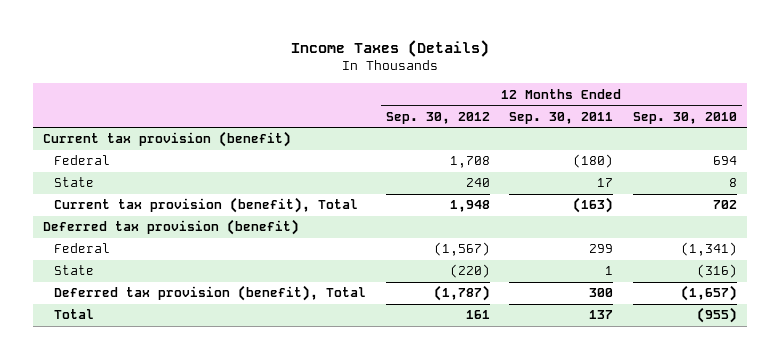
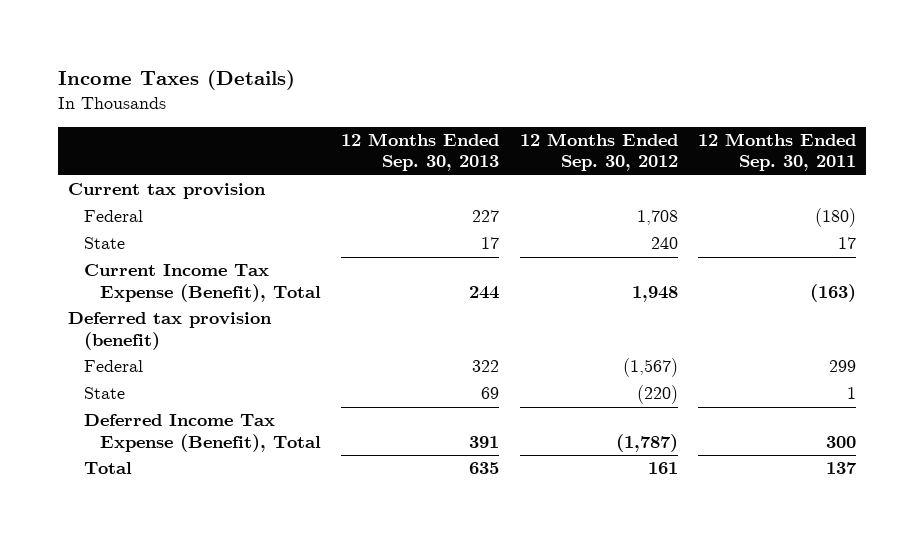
[632,111,737,124] Sep. 30, 2010 -> none
none -> [341,132,500,172] 12 Months Ended Sep. 30, 2013
[43,131,292,148] Current tax provision (benefit) -> [68,183,267,200] Current tax provision
[54,197,359,214] Current tax provision (benefit), Total -> [84,264,321,302] Current Income Tax Expense (Benefit), Total
[54,285,367,302] Deferred tax provision (benefit), Total -> [84,414,321,452] Deferred Income Tax Expense (Benefit), Total

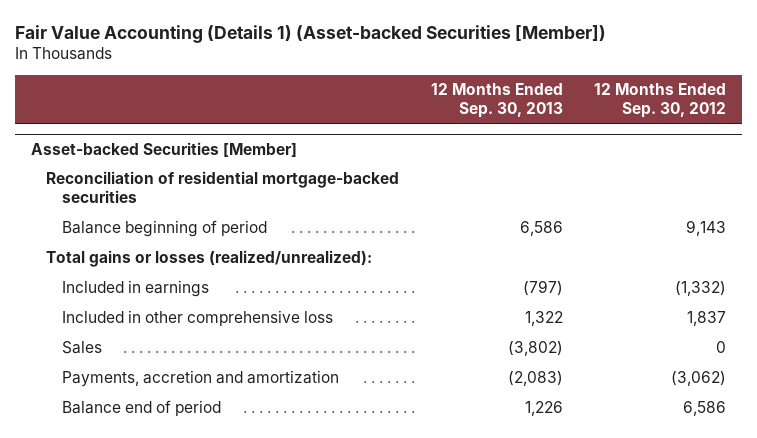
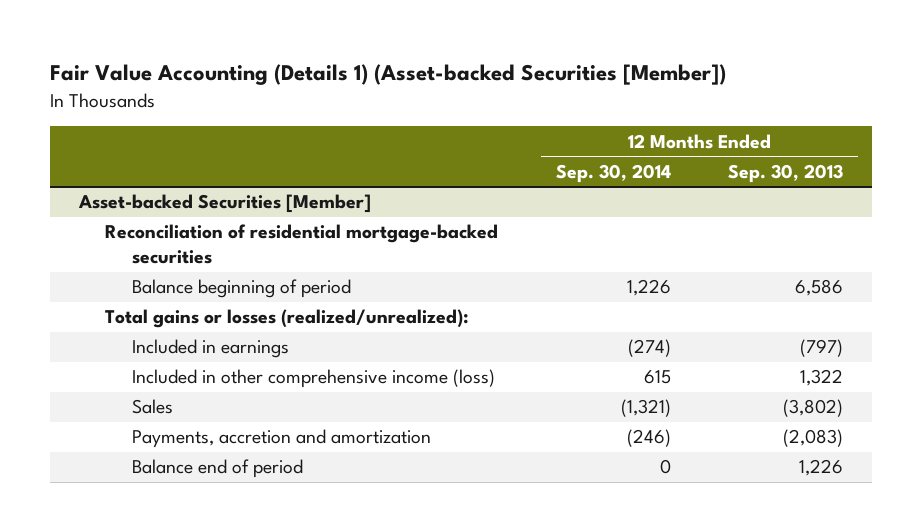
[594,83,727,119] 12 Months Ended Sep. 30, 2012 -> none
none -> [555,163,671,183] Sep. 30, 2014
[61,310,333,327] Included in other comprehensive loss -> [131,369,495,389] Included in other comprehensive income (loss)

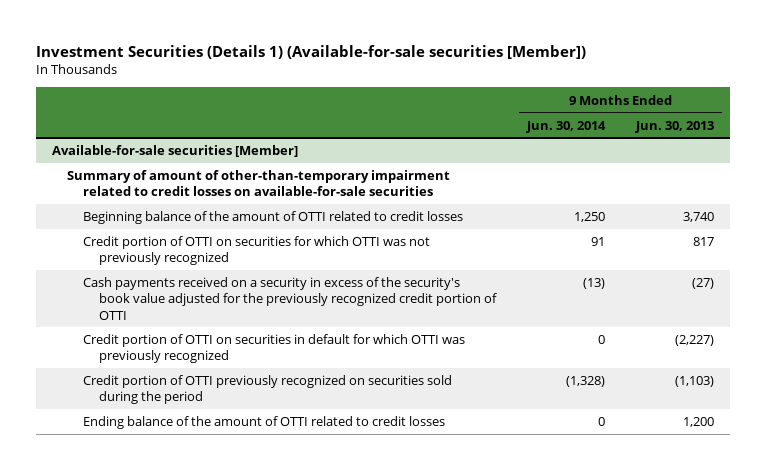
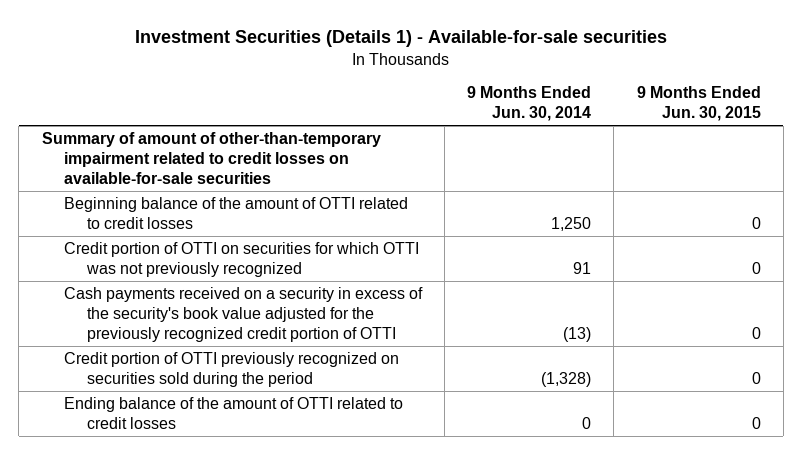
[36,44,587,59] Investment Securities (Details 1) (Available-for-sale securities [Member]) -> [135,30,668,48] Investment Securities (Details 1) - Available-for-sale securities
[635,120,715,133] Jun. 30, 2013 -> none
none -> [636,86,761,122] 9 Months Ended Jun. 30, 2015
[51,145,298,158] Available-for-sale securities [Member] -> none
[82,334,465,364] Credit portion of OTTI on securities in default for which OTTI was previously recognized -> none

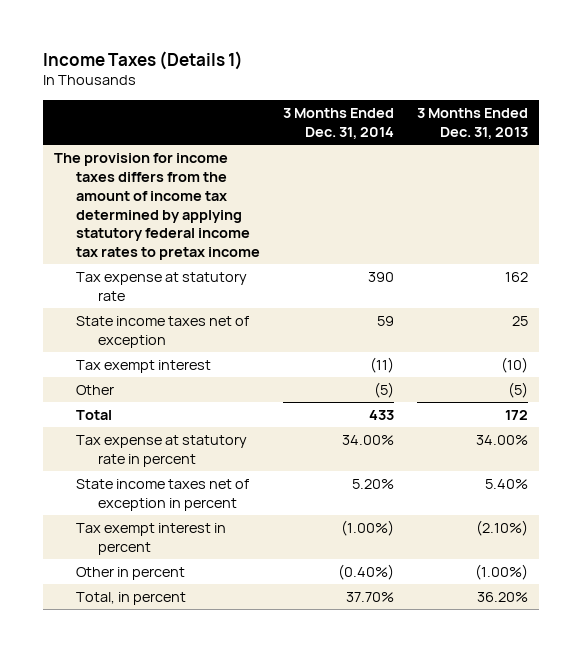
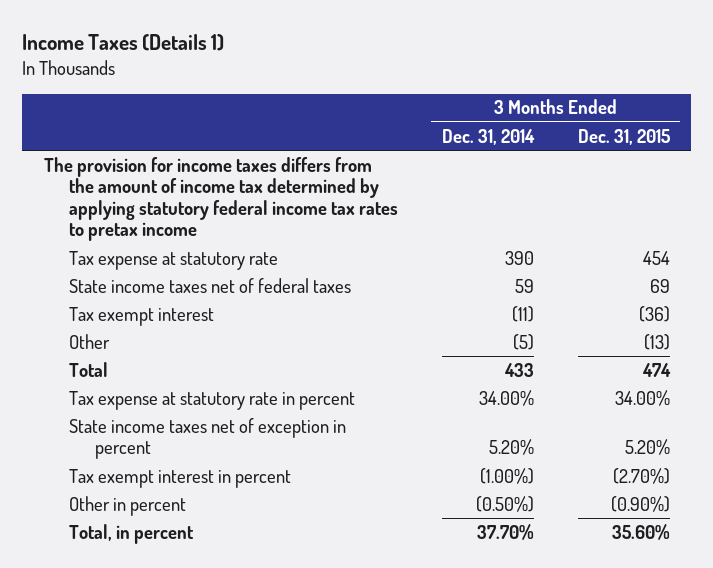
[416,108,528,139] 3 Months Ended Dec. 31, 2013 -> none
none -> [577,128,670,145] Dec. 31, 2015
[76,315,250,348] State income taxes net of exception -> [69,277,352,293] State income taxes net of federal taxes
[338,563,395,580] (0.40%) -> [475,495,534,512] (0.50%)

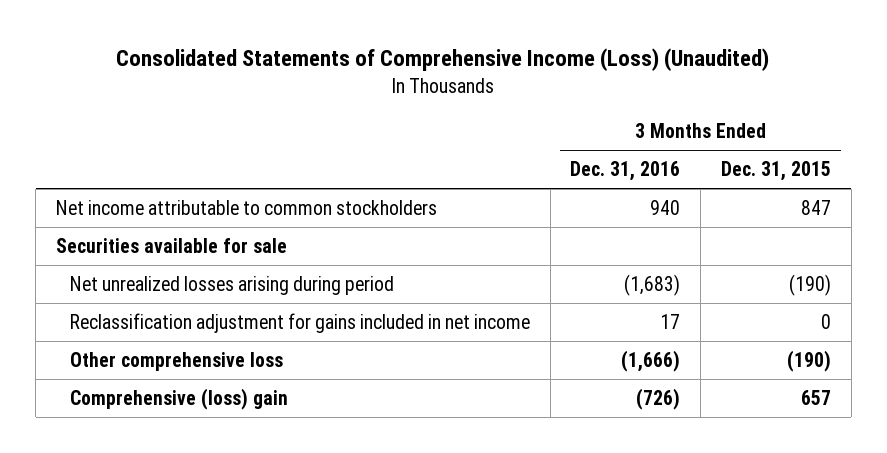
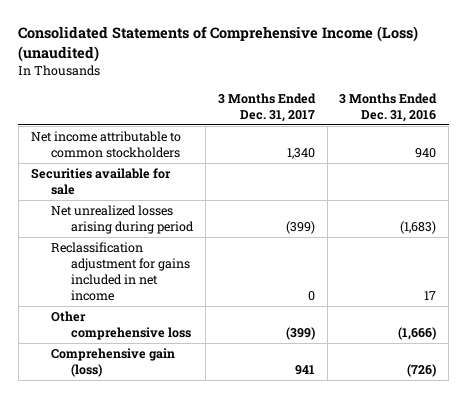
[116,48,770,72] Consolidated Statements of Comprehensive Income (Loss) (Unaudited) -> [18,25,419,62] Consolidated Statements of Comprehensive Income (Loss) (unaudited)
[721,161,832,182] Dec. 31, 2015 -> none
none -> [217,92,316,122] 3 Months Ended Dec. 31, 2017
[69,387,288,410] Comprehensive (loss) gain -> [50,348,175,378] Comprehensive gain (loss)

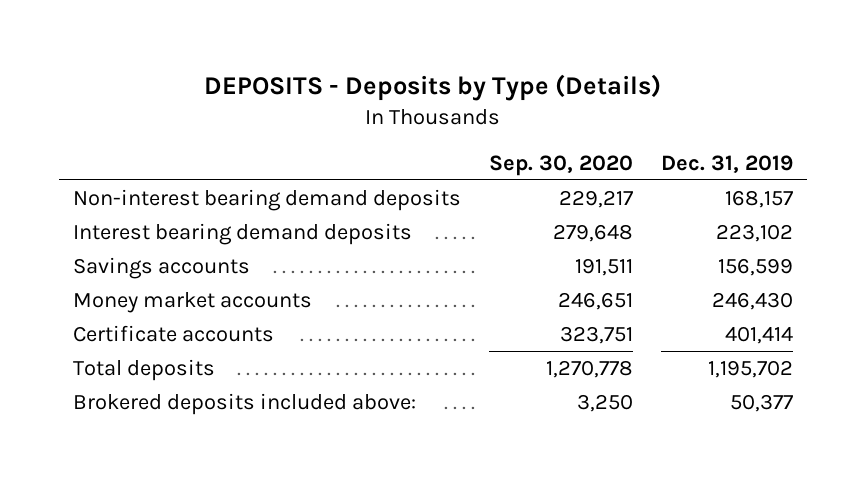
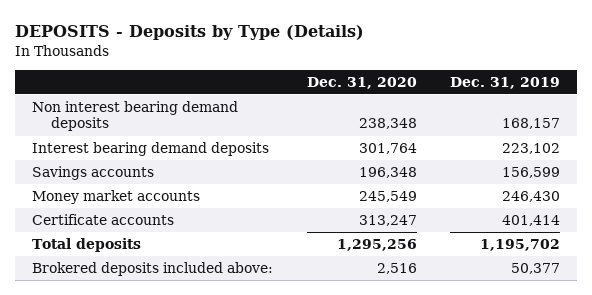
[489,154,634,176] Sep. 30, 2020 -> none
none -> [306,76,417,89] Dec. 31, 2020
[73,189,462,212] Non-interest bearing demand deposits -> [32,101,239,132] Non interest bearing demand deposits

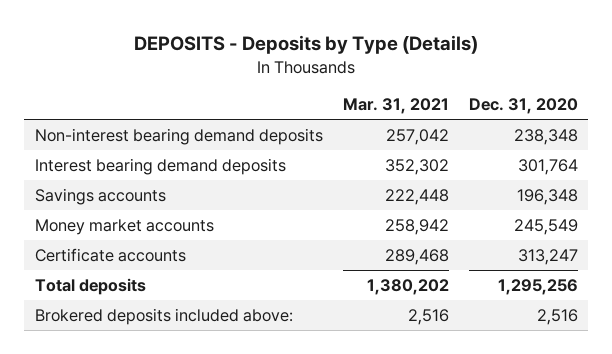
[450,76,561,89] Dec. 31, 2019 -> none
none -> [342,98,449,115] Mar. 31, 2021
[32,101,239,132] Non interest bearing demand deposits -> [34,127,323,145] Non-interest bearing demand deposits

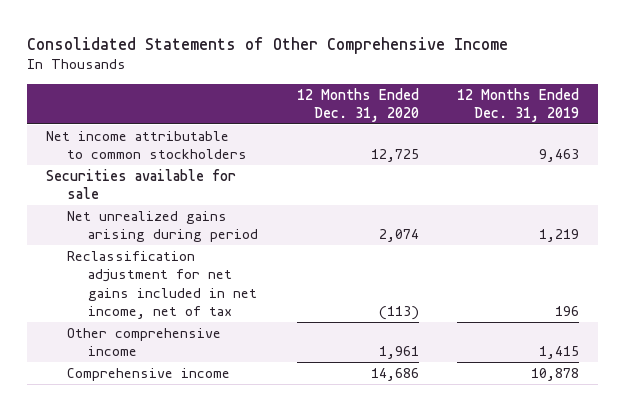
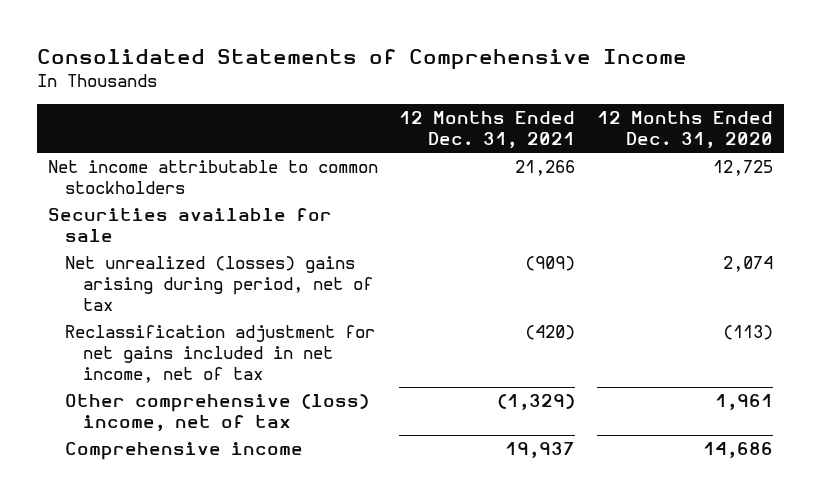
[27,36,509,54] Consolidated Statements of Other Comprehensive Income -> [37,48,688,70] Consolidated Statements of Comprehensive Income
[456,87,579,122] 12 Months Ended Dec. 31, 2019 -> none
none -> [399,111,576,149] 12 Months Ended Dec. 31, 2021
[67,211,259,243] Net unrealized gains arising during period -> [65,255,373,311] Net unrealized (losses) gains arising during period, net of tax
[67,328,222,357] Other comprehensive income -> [65,393,370,431] Other comprehensive (loss) income, net of tax

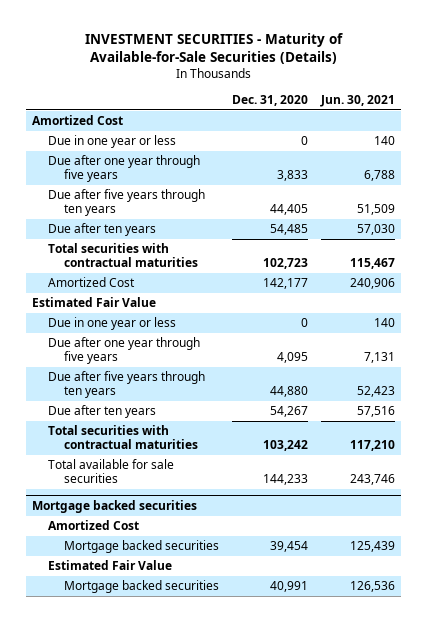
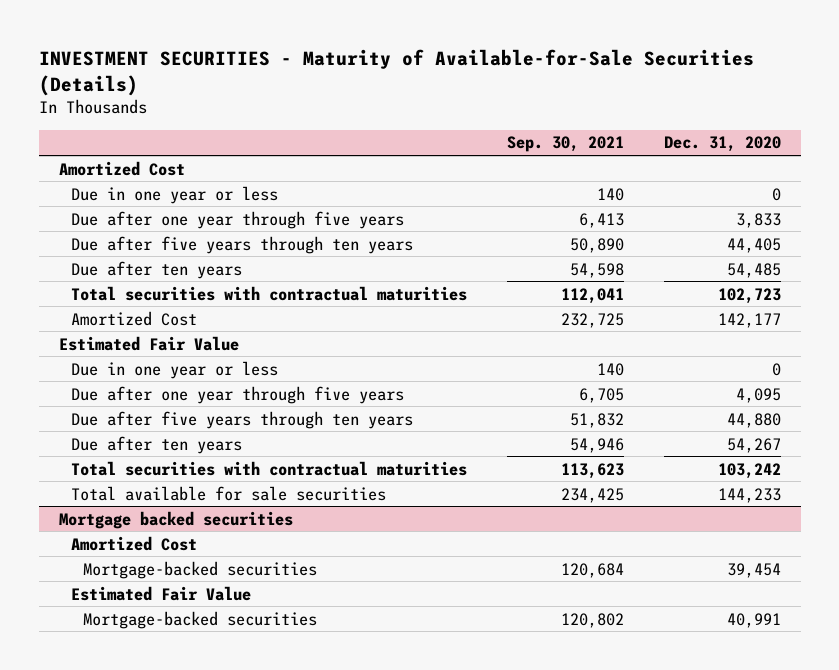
[319,95,395,108] Jun. 30, 2021 -> none
none -> [506,136,624,153] Sep. 30, 2021
[63,540,219,554] Mortgage backed securities -> [83,560,318,579] Mortgage-backed securities
[63,580,219,594] Mortgage backed securities -> [83,610,318,629] Mortgage-backed securities

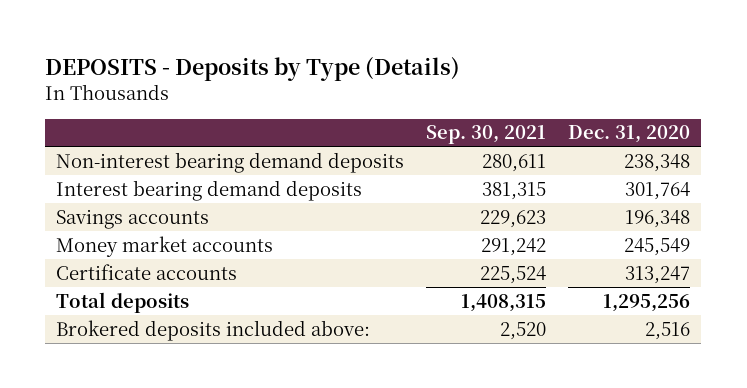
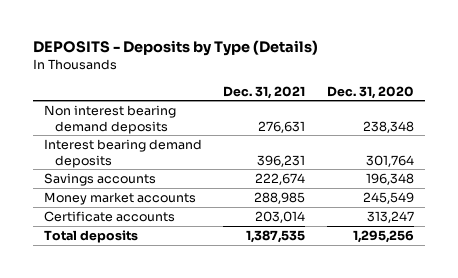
[426,125,547,145] Sep. 30, 2021 -> none
none -> [223,85,306,99] Dec. 31, 2021
[56,151,405,173] Non-interest bearing demand deposits -> [43,104,176,134] Non interest bearing demand deposits
[56,319,371,341] Brokered deposits included above: -> none

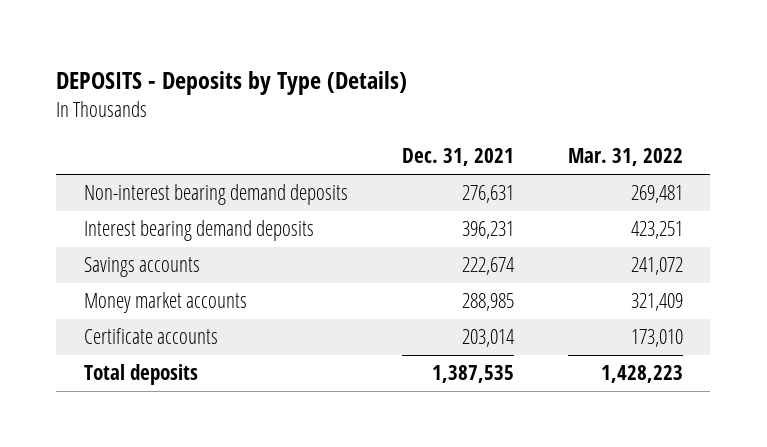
[327,85,415,99] Dec. 31, 2020 -> none
none -> [568,148,684,167] Mar. 31, 2022
[43,104,176,134] Non interest bearing demand deposits -> [83,184,348,206] Non-interest bearing demand deposits

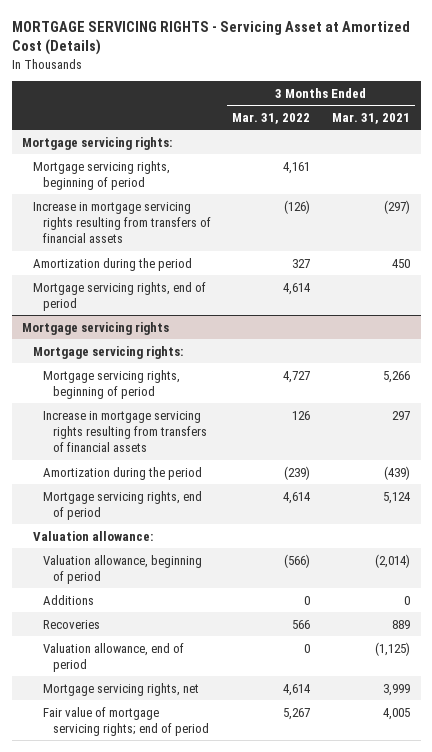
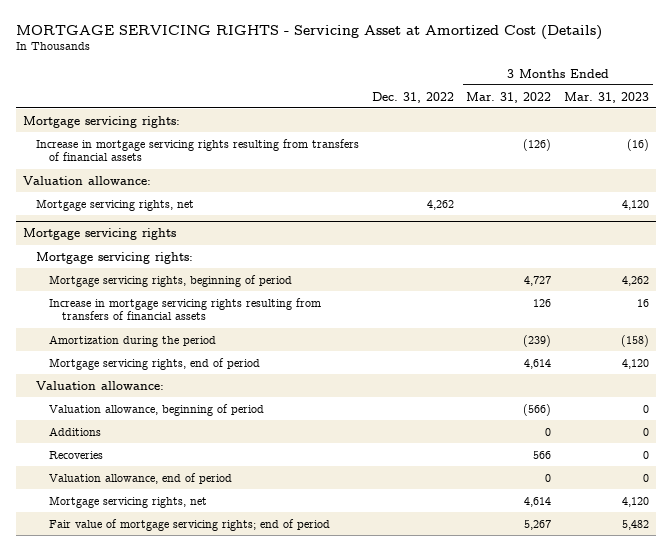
[331,112,410,124] Mar. 31, 2021 -> none
none -> [371,91,454,103] Dec. 31, 2022
none -> [564,91,650,103] Mar. 31, 2023
[32,160,170,190] Mortgage servicing rights, beginning of period -> none
[32,257,192,271] Amortization during the period -> none
[32,281,206,311] Mortgage servicing rights, end of period -> none
none -> [22,175,151,185] Valuation allowance:
none -> [35,198,194,211] Mortgage servicing rights, net

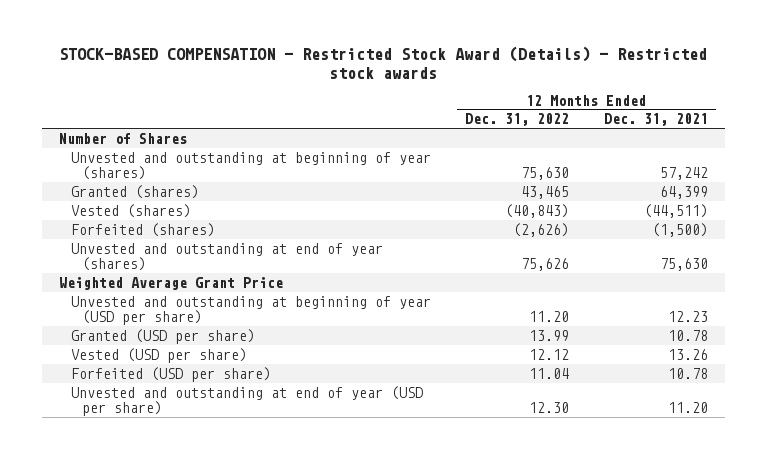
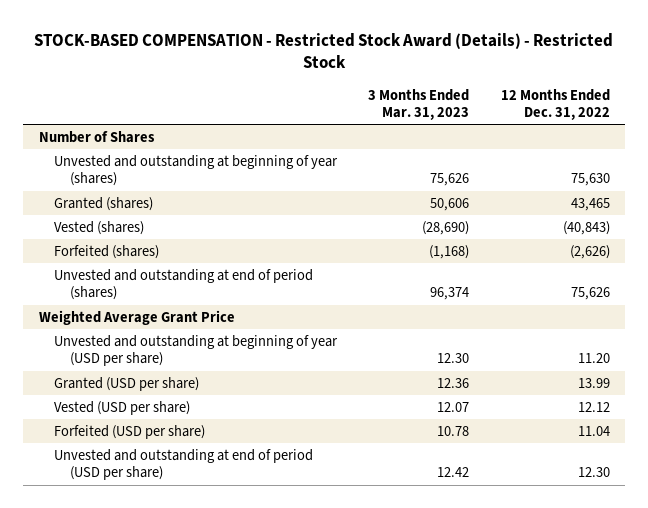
[59,46,708,79] STOCK-BASED COMPENSATION - Restricted Stock Award (Details) - Restricted stock awards -> [34,32,614,69] STOCK-BASED COMPENSATION - Restricted Stock Award (Details) - Restricted Stock
[603,113,708,127] Dec. 31, 2021 -> none
none -> [368,88,470,121] 3 Months Ended Mar. 31, 2023
[70,242,383,272] Unvested and outstanding at end of year (shares) -> [54,268,314,301] Unvested and outstanding at end of period (shares)
[70,385,423,417] Unvested and outstanding at end of year (USD per share) -> [54,448,314,481] Unvested and outstanding at end of period (USD per share)

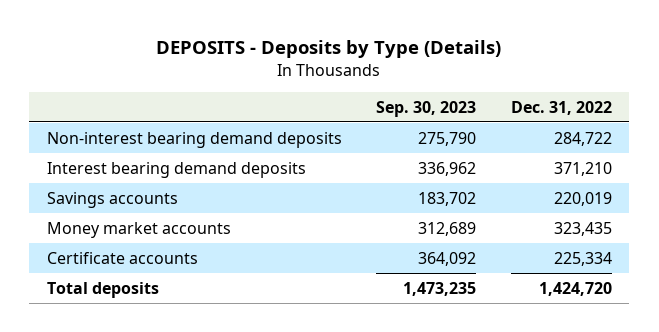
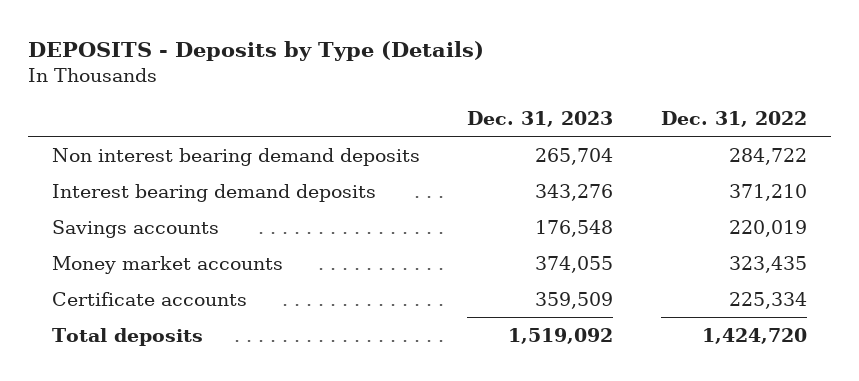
[376,100,477,117] Sep. 30, 2023 -> none
none -> [467,110,614,127] Dec. 31, 2023
[46,131,342,148] Non-interest bearing demand deposits -> [51,147,420,166] Non interest bearing demand deposits

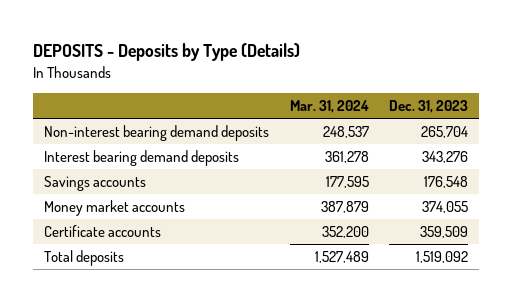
[661,110,808,127] Dec. 31, 2022 -> none
none -> [289,99,369,113] Mar. 31, 2024
[51,147,420,166] Non interest bearing demand deposits -> [43,125,269,142] Non-interest bearing demand deposits

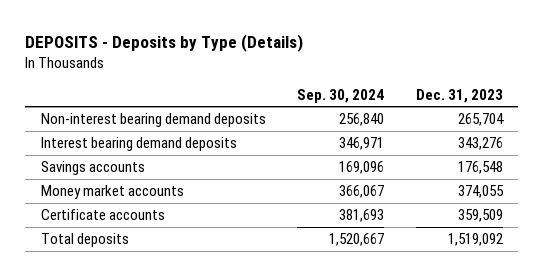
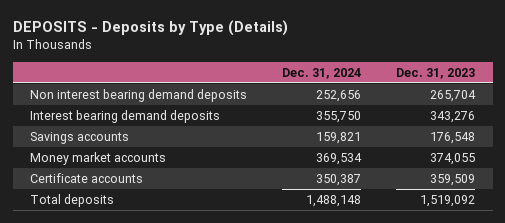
[297,88,385,103] Sep. 30, 2024 -> none
none -> [282,67,362,79] Dec. 31, 2024
[40,113,266,128] Non-interest bearing demand deposits -> [30,89,248,103] Non interest bearing demand deposits

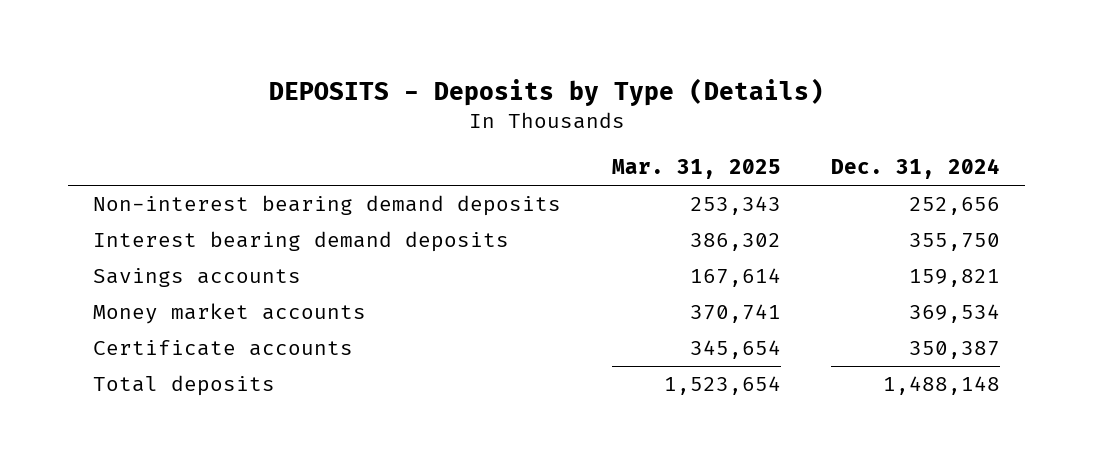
[396,67,476,79] Dec. 31, 2023 -> none
none -> [611,159,781,180] Mar. 31, 2025
[30,89,248,103] Non interest bearing demand deposits -> [93,195,562,217] Non-interest bearing demand deposits

